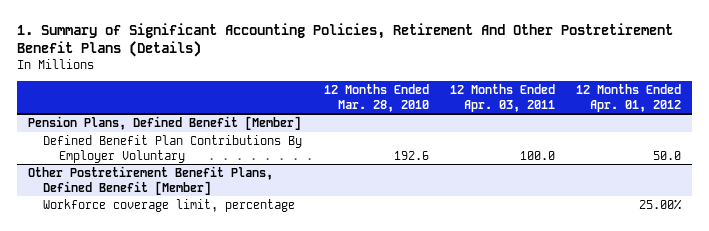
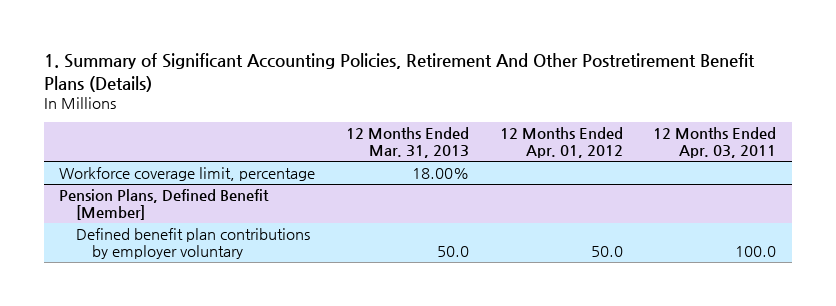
[323,84,429,112] 12 Months Ended Mar. 28, 2010 -> none
none -> [346,127,470,159] 12 Months Ended Mar. 31, 2013
none -> [59,166,316,181] Workforce coverage limit, percentage
[27,165,273,195] Other Postretirement Benefit Plans, Defined Benefit [Member] -> none
[43,198,296,212] Workforce coverage limit, percentage -> none
[43,134,303,163] Defined Benefit Plan Contributions By Employer Voluntary -> [75,227,310,259] Defined benefit plan contributions by employer voluntary

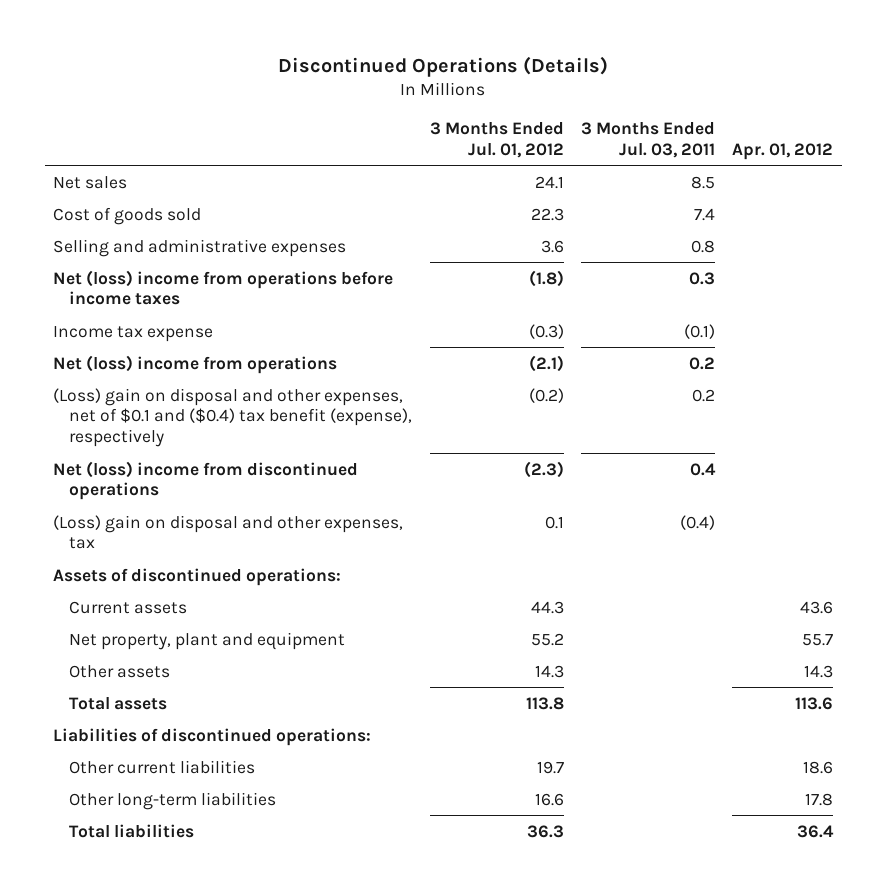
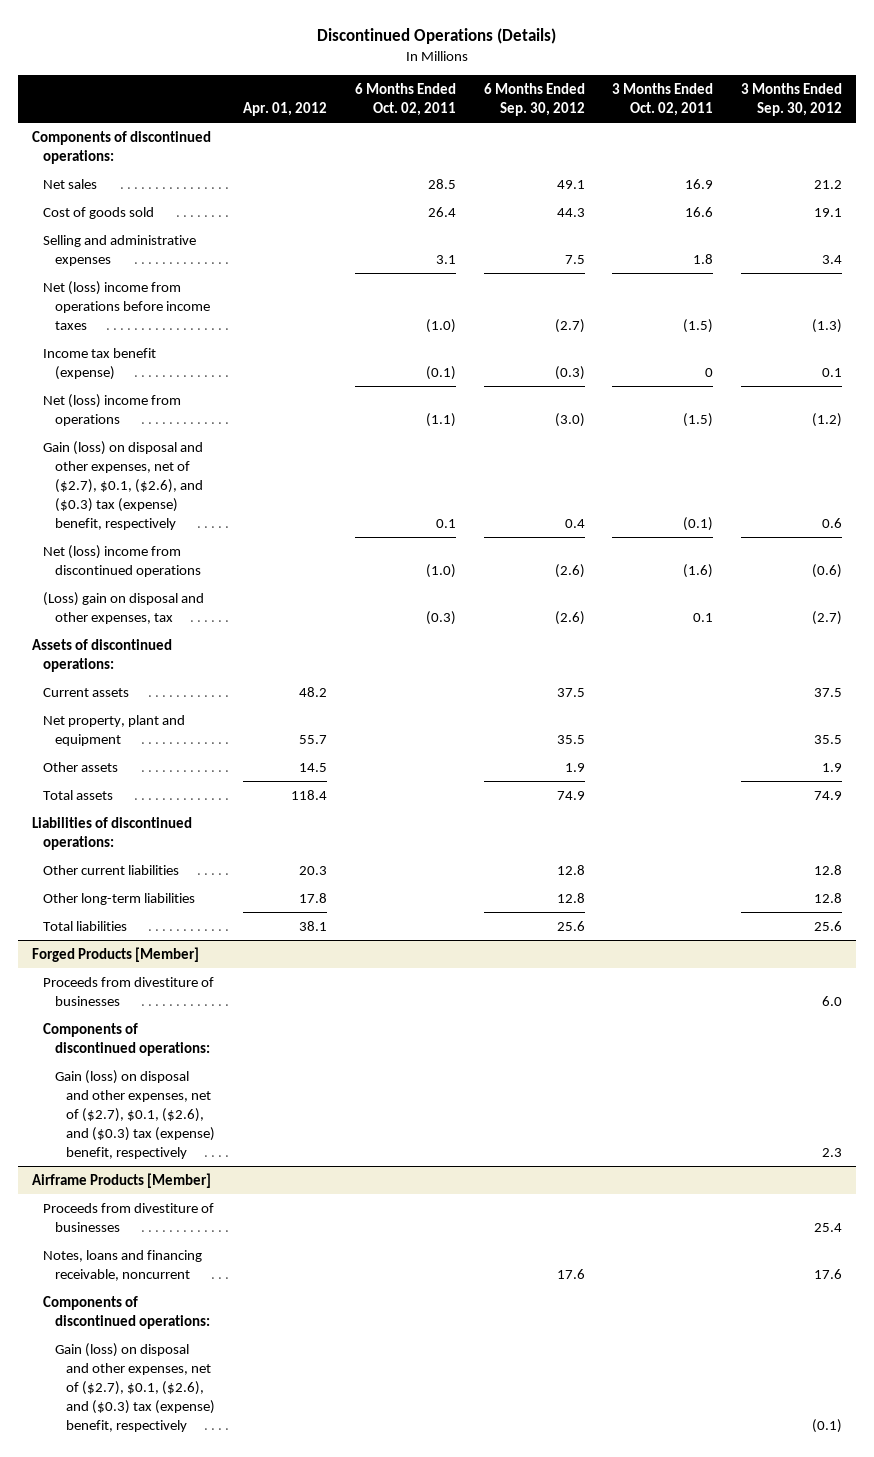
[429,122,564,158] 3 Months Ended Jul. 01, 2012 -> none
[580,122,715,158] 3 Months Ended Jul. 03, 2011 -> none
none -> [354,83,456,117] 6 Months Ended Oct. 02, 2011
none -> [483,83,585,117] 6 Months Ended Sep. 30, 2012
none -> [612,83,714,117] 3 Months Ended Oct. 02, 2011
none -> [740,83,842,117] 3 Months Ended Sep. 30, 2012
none -> [31,130,211,164] Components of discontinued operations:
[53,325,214,342] Income tax expense -> [43,347,157,380] Income tax benefit (expense)
[53,387,413,447] (Loss) gain on disposal and other expenses, net of $0.1 and ($0.4) tax benefit (expense), respectively -> [43,440,204,530] Gain (loss) on disposal and other expenses, net of ($2.7), $0.1, ($2.6), and ($0.3) tax (expense) benefit, respectively
[800,600,834,614] 43.6 -> [299,686,328,697] 48.2
[804,664,834,678] 14.3 -> [299,762,328,772] 14.5
[795,696,834,710] 113.6 -> [291,789,328,800] 118.4
[803,760,834,774] 18.6 -> [299,865,328,875] 20.3
[797,824,835,838] 36.4 -> [299,920,328,931] 38.1
none -> [31,946,199,962] Forged Products [Member]
none -> [43,976,215,1006] Proceeds from divestiture of businesses
none -> [43,1022,210,1056] Components of discontinued operations:
none -> [54,1069,216,1159] Gain (loss) on disposal and other expenses, net of ($2.7), $0.1, ($2.6), and ($0.3) tax (expense) benefit, respectively
none -> [31,1172,211,1188] Airframe Products [Member]
none -> [43,1202,215,1232] Proceeds from divestiture of businesses
none -> [43,1249,203,1281] Notes, loans and financing receivable, noncurrent
none -> [43,1295,210,1329] Components of discontinued operations:
none -> [54,1342,216,1432] Gain (loss) on disposal and other expenses, net of ($2.7), $0.1, ($2.6), and ($0.3) tax (expense) benefit, respectively

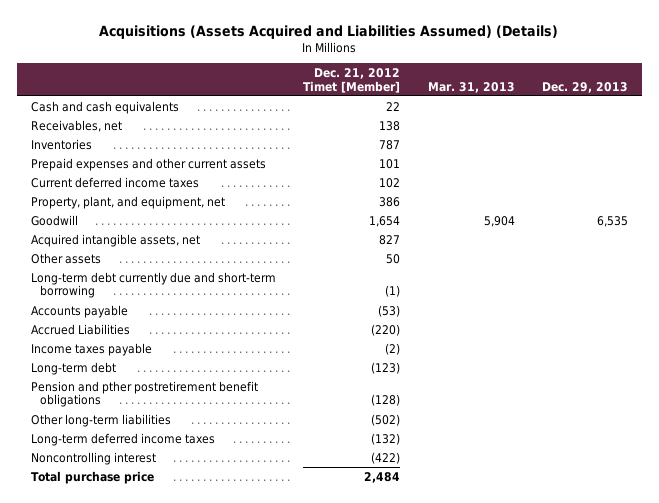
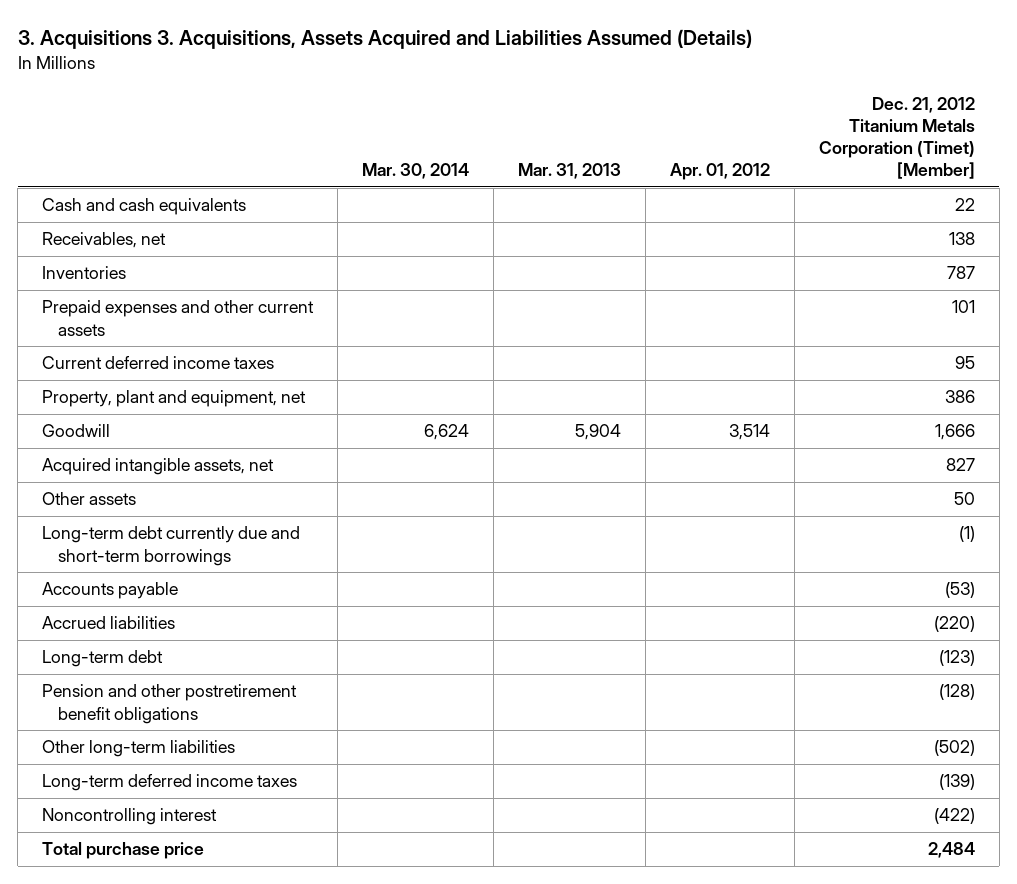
[99,24,559,39] Acquisitions (Assets Acquired and Liabilities Assumed) (Details) -> [17,28,752,49] 3. Acquisitions 3. Acquisitions, Assets Acquired and Liabilities Assumed (Details)
[303,68,401,93] Dec. 21, 2012 Timet [Member] -> none
[541,81,628,93] Dec. 29, 2013 -> none
none -> [362,162,470,179] Mar. 30, 2014
none -> [669,162,770,180] Apr. 01, 2012
none -> [818,96,975,179] Dec. 21, 2012 Titanium Metals Corporation (Timet) [Member]
[30,195,225,209] Property, plant, and equipment, net -> [42,390,307,408] Property, plant and equipment, net
[30,271,276,299] Long-term debt currently due and short-term borrowing -> [42,526,301,566] Long-term debt currently due and short-term borrowings
[30,342,152,356] Income taxes payable -> none
[30,323,130,335] Accrued Liabilities -> [42,616,176,630] Accrued liabilities
[30,380,258,408] Pension and pther postretirement benefit obligations -> [42,684,298,724] Pension and other postretirement benefit obligations

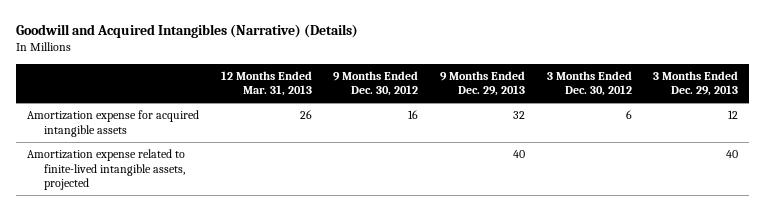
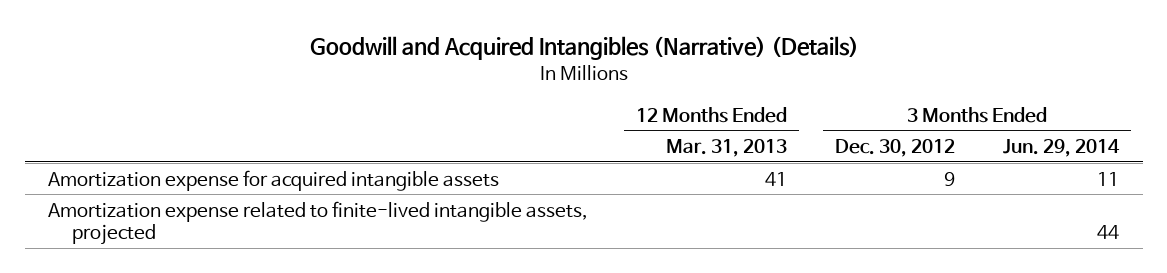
[333,70,419,97] 9 Months Ended Dec. 30, 2012 -> none
[439,70,525,97] 9 Months Ended Dec. 29, 2013 -> none
[653,70,739,97] 3 Months Ended Dec. 29, 2013 -> none
none -> [1002,139,1120,158] Jun. 29, 2014
[299,110,312,120] 26 -> [765,171,788,186] 41
[625,110,632,120] 6 -> [944,171,956,186] 9

